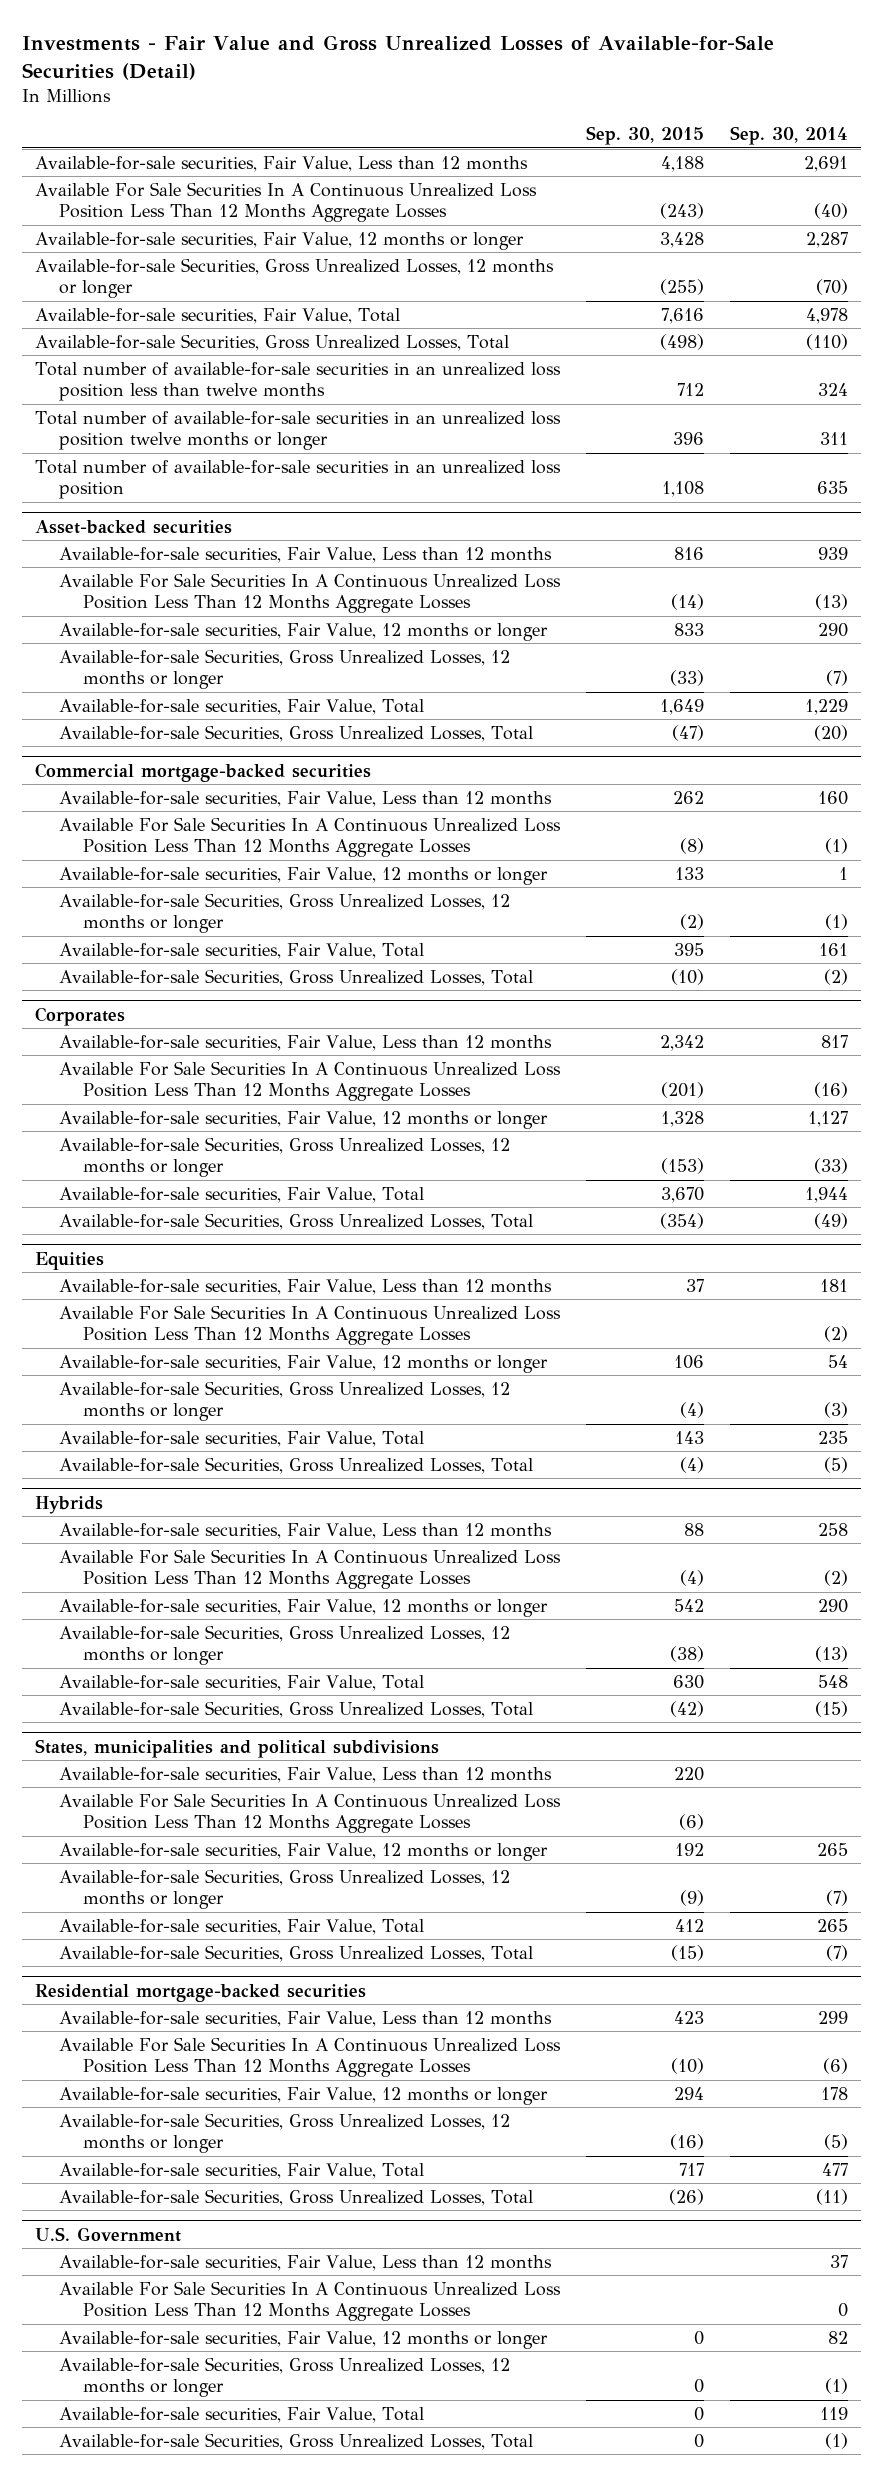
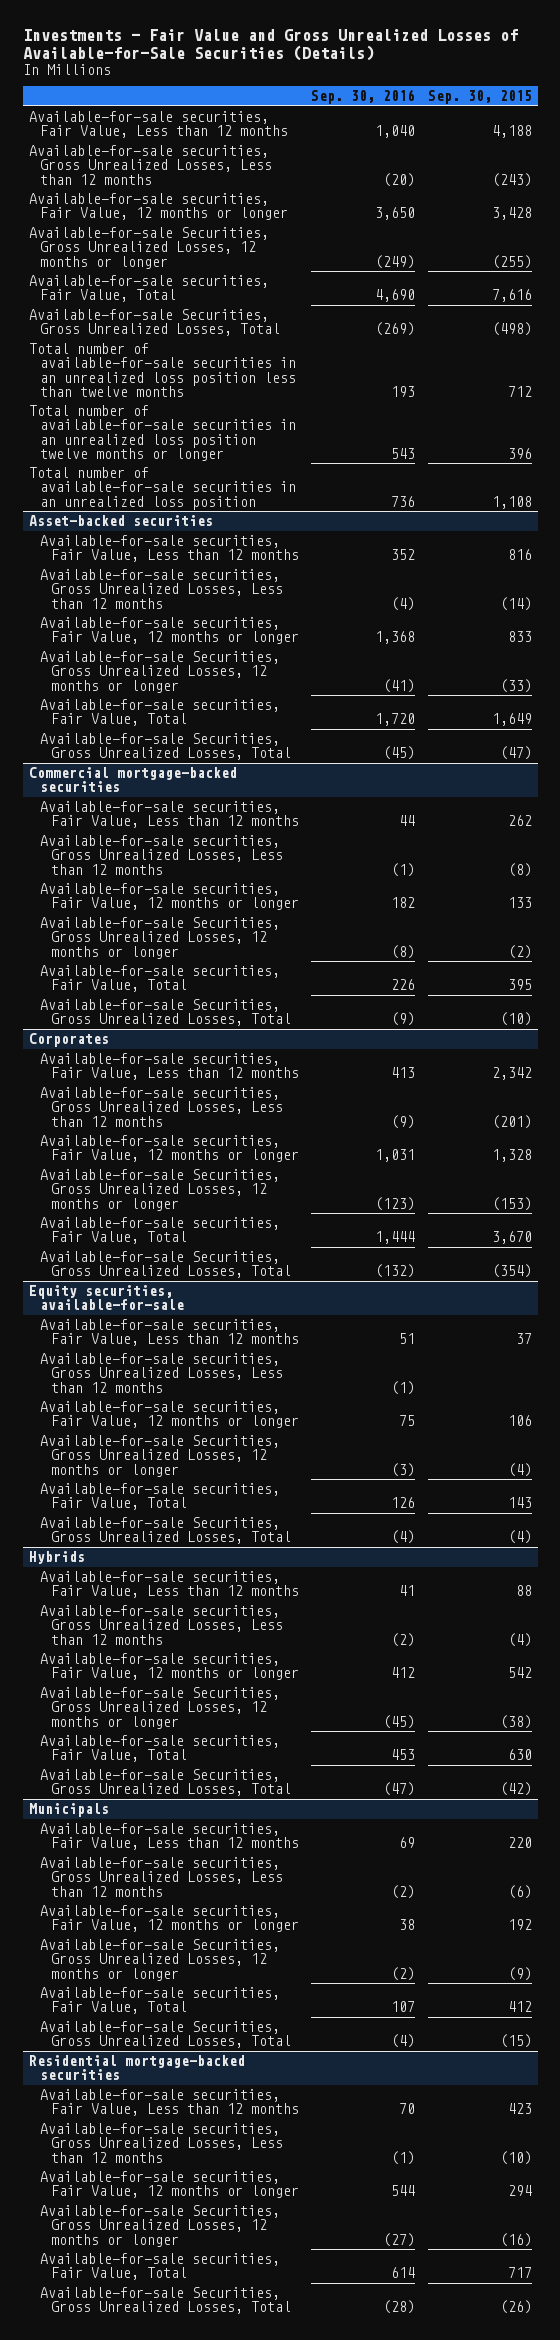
[22,35,775,81] Investments - Fair Value and Gross Unrealized Losses of Available-for-Sale Securities (Detail) -> [22,28,518,61] Investments - Fair Value and Gross Unrealized Losses of Available-for-Sale Securities (Details)
[729,126,848,146] Sep. 30, 2014 -> none
none -> [311,89,416,105] Sep. 30, 2016
[35,181,538,223] Available For Sale Securities In A Continuous Unrealized Loss Position Less Than 12 Months Aggregate Losses -> [28,145,272,185] Available-for-sale securities, Gross Unrealized Losses, Less than 12 months
[59,572,562,614] Available For Sale Securities In A Continuous Unrealized Loss Position Less Than 12 Months Aggregate Losses -> [39,569,283,609] Available-for-sale securities, Gross Unrealized Losses, Less than 12 months
[59,816,562,858] Available For Sale Securities In A Continuous Unrealized Loss Position Less Than 12 Months Aggregate Losses -> [39,835,283,875] Available-for-sale securities, Gross Unrealized Losses, Less than 12 months
[59,1060,562,1102] Available For Sale Securities In A Continuous Unrealized Loss Position Less Than 12 Months Aggregate Losses -> [39,1087,283,1127] Available-for-sale securities, Gross Unrealized Losses, Less than 12 months
[35,1251,105,1270] Equities -> [28,1285,184,1311] Equity securities, available-for-sale
[59,1304,562,1346] Available For Sale Securities In A Continuous Unrealized Loss Position Less Than 12 Months Aggregate Losses -> [39,1353,283,1393] Available-for-sale securities, Gross Unrealized Losses, Less than 12 months
[59,1548,562,1590] Available For Sale Securities In A Continuous Unrealized Loss Position Less Than 12 Months Aggregate Losses -> [39,1605,283,1645] Available-for-sale securities, Gross Unrealized Losses, Less than 12 months
[35,1738,440,1758] States, municipalities and political subdivisions -> [28,1803,109,1818] Municipals
[59,1792,562,1834] Available For Sale Securities In A Continuous Unrealized Loss Position Less Than 12 Months Aggregate Losses -> [39,1857,283,1897] Available-for-sale securities, Gross Unrealized Losses, Less than 12 months
[59,2036,562,2078] Available For Sale Securities In A Continuous Unrealized Loss Position Less Than 12 Months Aggregate Losses -> [39,2123,283,2163] Available-for-sale securities, Gross Unrealized Losses, Less than 12 months
[35,2226,182,2242] U.S. Government -> none
[59,2254,553,2271] Available-for-sale securities, Fair Value, Less than 12 months -> none
[59,2280,562,2322] Available For Sale Securities In A Continuous Unrealized Loss Position Less Than 12 Months Aggregate Losses -> none
[59,2330,549,2349] Available-for-sale securities, Fair Value, 12 months or longer -> none
[59,2356,511,2398] Available-for-sale Securities, Gross Unrealized Losses, 12 months or longer -> none
[59,2406,425,2423] Available-for-sale securities, Fair Value, Total -> none
[59,2432,534,2450] Available-for-sale Securities, Gross Unrealized Losses, Total -> none

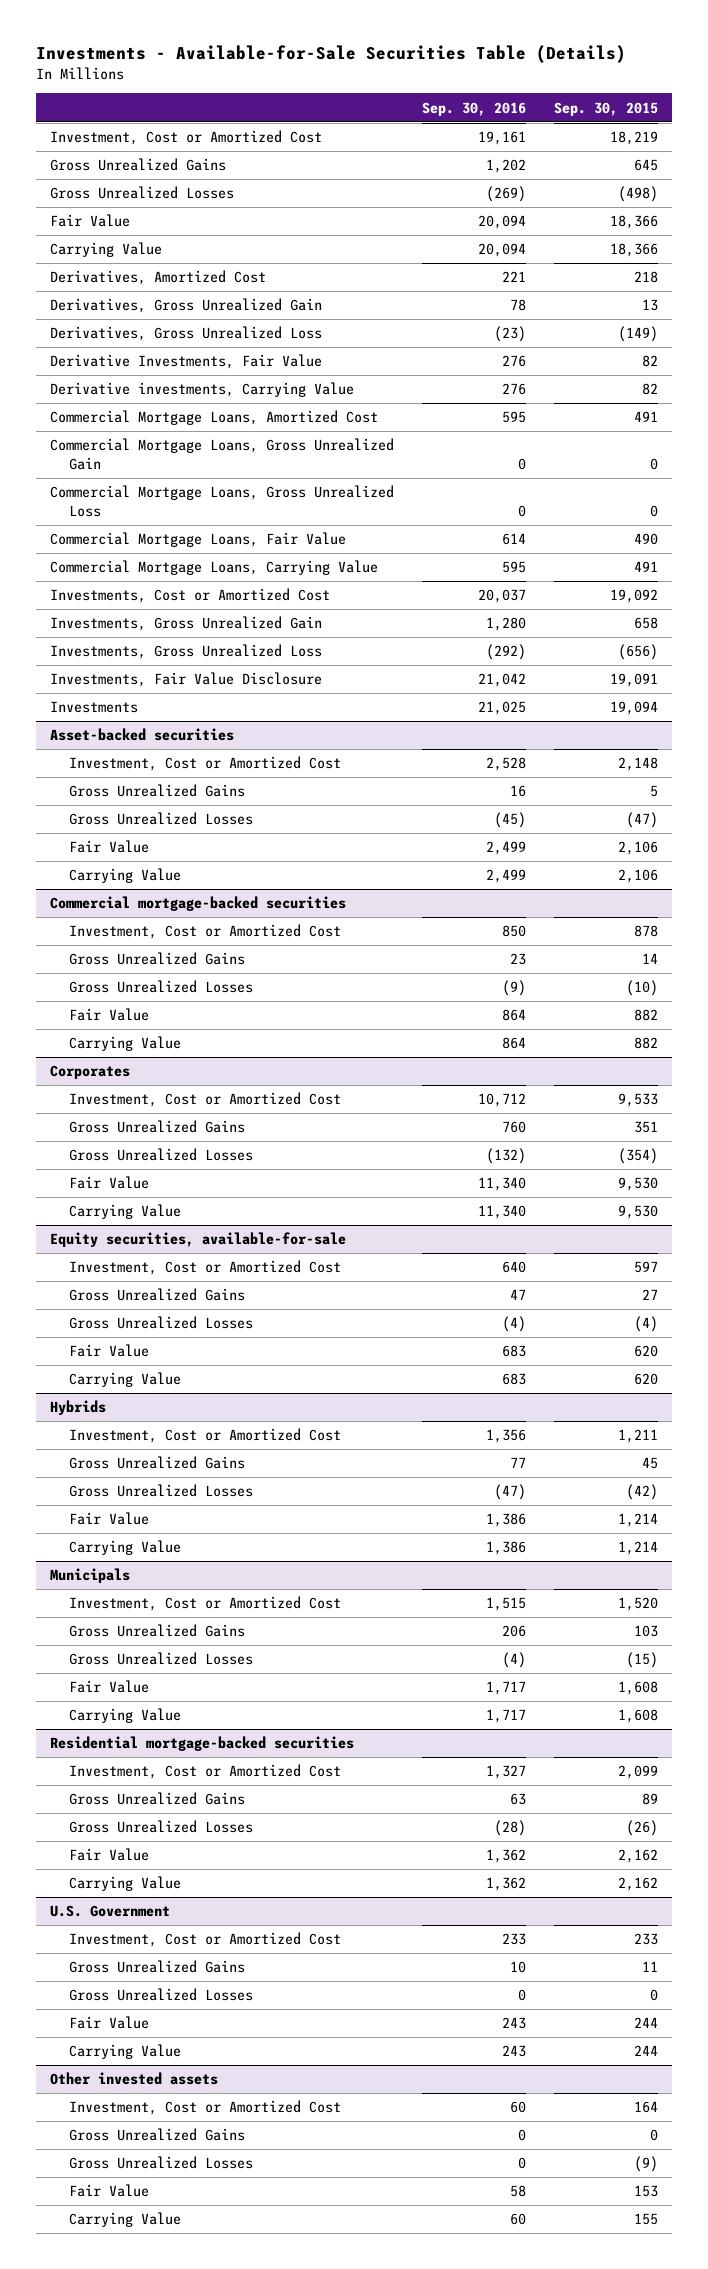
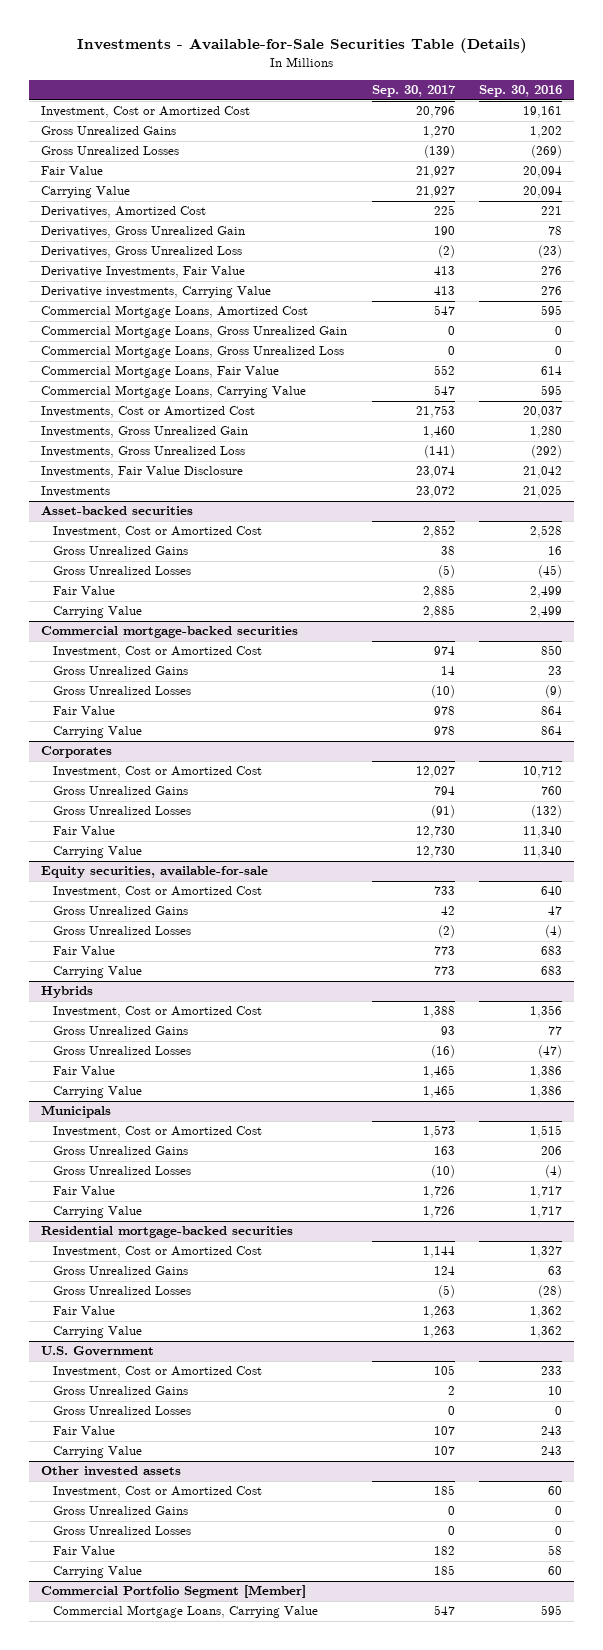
[553,101,658,116] Sep. 30, 2015 -> none
none -> [371,85,456,98] Sep. 30, 2017
none -> [41,1585,307,1599] Commercial Portfolio Segment [Member]
none -> [53,1605,319,1619] Commercial Mortgage Loans, Carrying Value

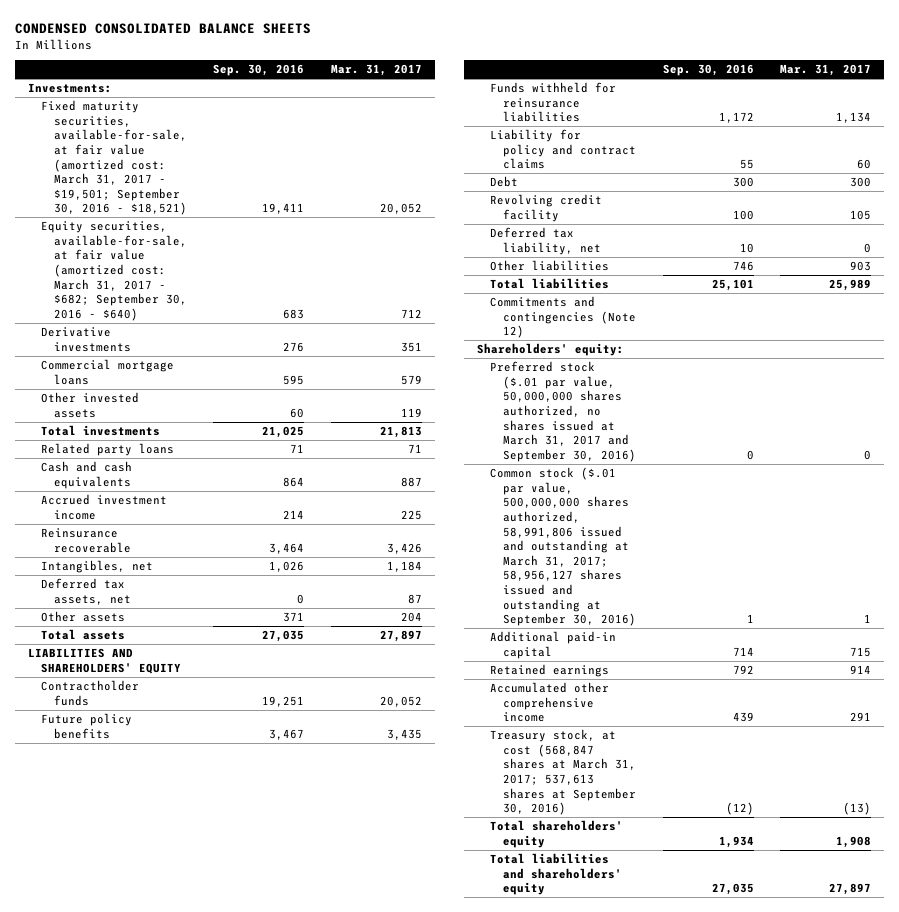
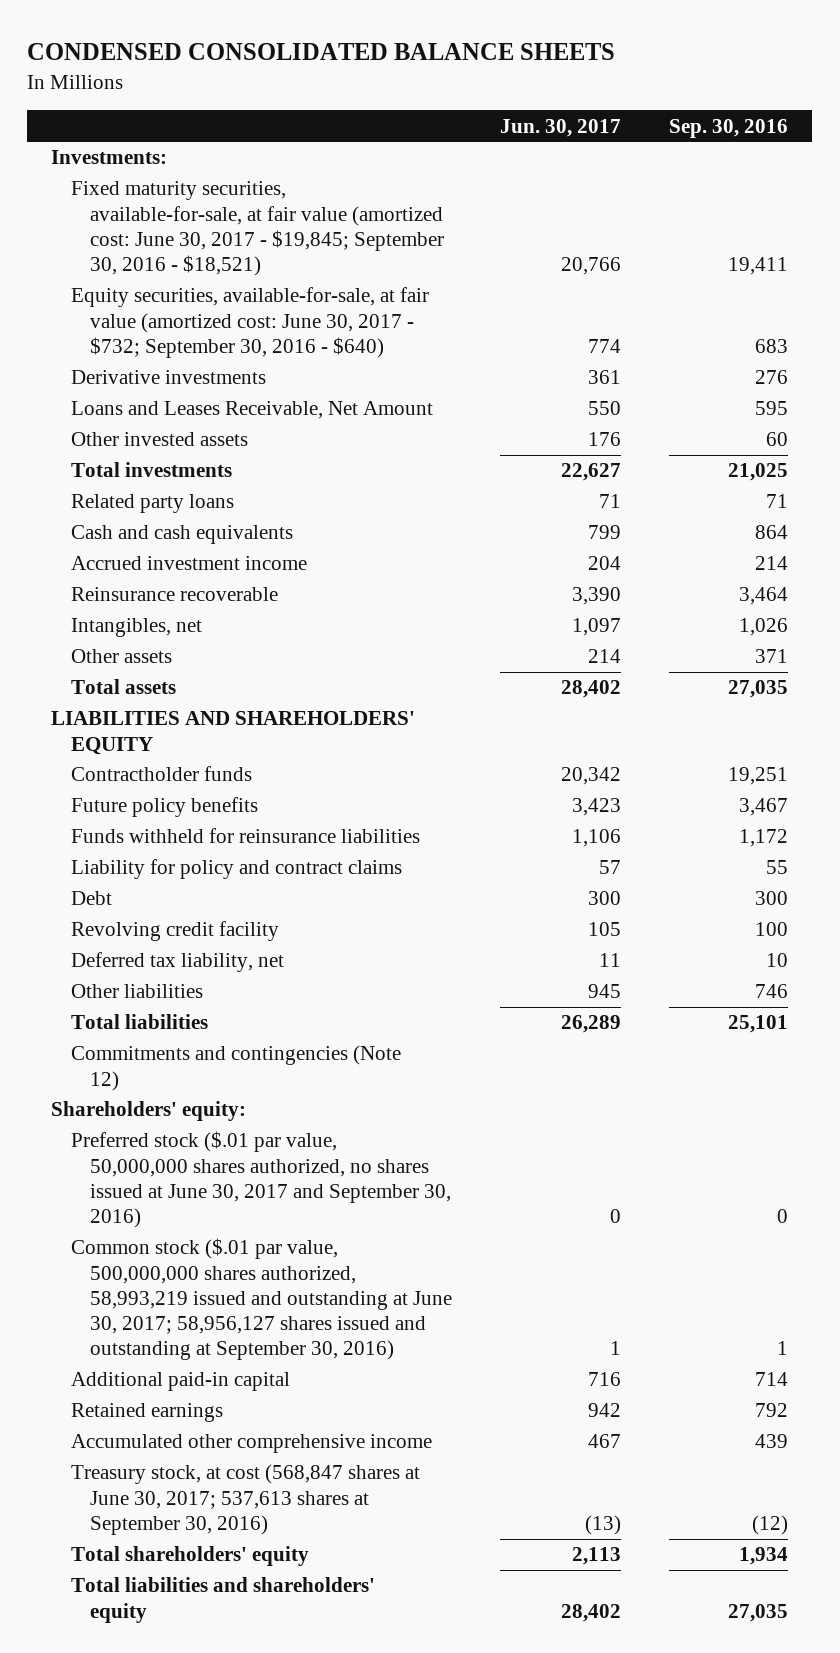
[330,64,422,77] Mar. 31, 2017 -> none
none -> [500,118,622,137] Jun. 30, 2017
[41,100,188,216] Fixed maturity securities, available-for-sale, at fair value (amortized cost: March 31, 2017 - $19,501; September 30, 2016 - $18,521) -> [70,181,445,277] Fixed maturity securities, available-for-sale, at fair value (amortized cost: June 30, 2017 - $19,845; September 30, 2016 - $18,521)
[41,221,188,321] Equity securities, available-for-sale, at fair value (amortized cost: March 31, 2017 - $682; September 30, 2016 - $640) -> [70,287,429,358] Equity securities, available-for-sale, at fair value (amortized cost: June 30, 2017 - $732; September 30, 2016 - $640)
[41,359,175,385] Commercial mortgage loans -> [70,401,433,420] Loans and Leases Receivable, Net Amount
[41,578,132,605] Deferred tax assets, net -> none
[490,361,637,462] Preferred stock ($.01 par value, 50,000,000 shares authorized, no shares issued at March 31, 2017 and September 30, 2016) -> [70,1131,452,1229] Preferred stock ($.01 par value, 50,000,000 shares authorized, no shares issued at June 30, 2017 and September 30, 2016)
[490,467,637,627] Common stock ($.01 par value, 500,000,000 shares authorized, 58,991,806 issued and outstanding at March 31, 2017; 58,956,127 shares issued and outstanding at September 30, 2016) -> [70,1238,453,1361] Common stock ($.01 par value, 500,000,000 shares authorized, 58,993,219 issued and outstanding at June 30, 2017; 58,956,127 shares issued and outstanding at September 30, 2016)
[490,729,637,816] Treasury stock, at cost (568,847 shares at March 31, 2017; 537,613 shares at September 30, 2016) -> [70,1464,420,1535] Treasury stock, at cost (568,847 shares at June 30, 2017; 537,613 shares at September 30, 2016)

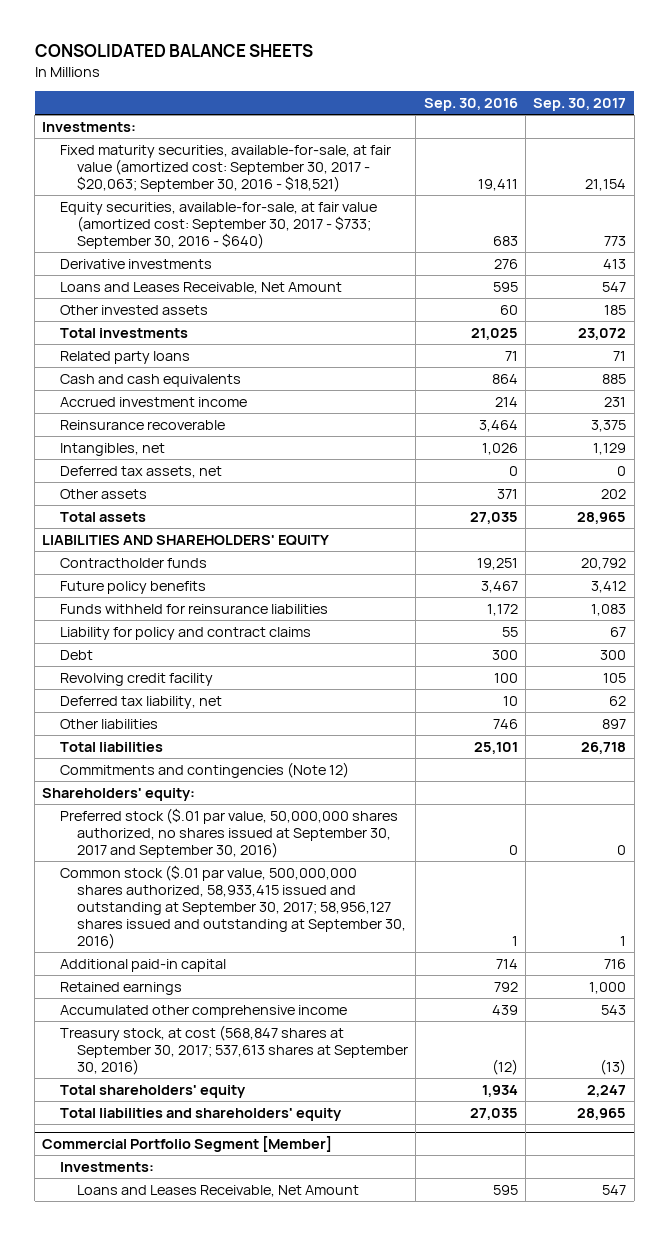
[27,43,616,61] CONDENSED CONSOLIDATED BALANCE SHEETS -> [34,44,313,58] CONSOLIDATED BALANCE SHEETS
[500,118,622,137] Jun. 30, 2017 -> none
none -> [533,98,627,112] Sep. 30, 2017
[70,181,445,277] Fixed maturity securities, available-for-sale, at fair value (amortized cost: June 30, 2017 - $19,845; September 30, 2016 - $18,521) -> [59,144,391,192] Fixed maturity securities, available-for-sale, at fair value (amortized cost: September 30, 2017 - $20,063; September 30, 2016 - $18,521)
[70,287,429,358] Equity securities, available-for-sale, at fair value (amortized cost: June 30, 2017 - $732; September 30, 2016 - $640) -> [59,201,377,249] Equity securities, available-for-sale, at fair value (amortized cost: September 30, 2017 - $733; September 30, 2016 - $640)
none -> [59,465,222,478] Deferred tax assets, net
[70,1131,452,1229] Preferred stock ($.01 par value, 50,000,000 shares authorized, no shares issued at June 30, 2017 and September 30, 2016) -> [59,807,398,858] Preferred stock ($.01 par value, 50,000,000 shares authorized, no shares issued at September 30, 2017 and September 30, 2016)
[70,1238,453,1361] Common stock ($.01 par value, 500,000,000 shares authorized, 58,993,219 issued and outstanding at June 30, 2017; 58,956,127 shares issued and outstanding at September 30, 2016) -> [59,864,406,950] Common stock ($.01 par value, 500,000,000 shares authorized, 58,933,415 issued and outstanding at September 30, 2017; 58,956,127 shares issued and outstanding at September 30, 2016)
[70,1464,420,1535] Treasury stock, at cost (568,847 shares at June 30, 2017; 537,613 shares at September 30, 2016) -> [59,1024,408,1075] Treasury stock, at cost (568,847 shares at September 30, 2017; 537,613 shares at September 30, 2016)
none -> [42,1136,333,1153] Commercial Portfolio Segment [Member]
none -> [59,1161,154,1172] Investments:
none -> [76,1184,359,1197] Loans and Leases Receivable, Net Amount

